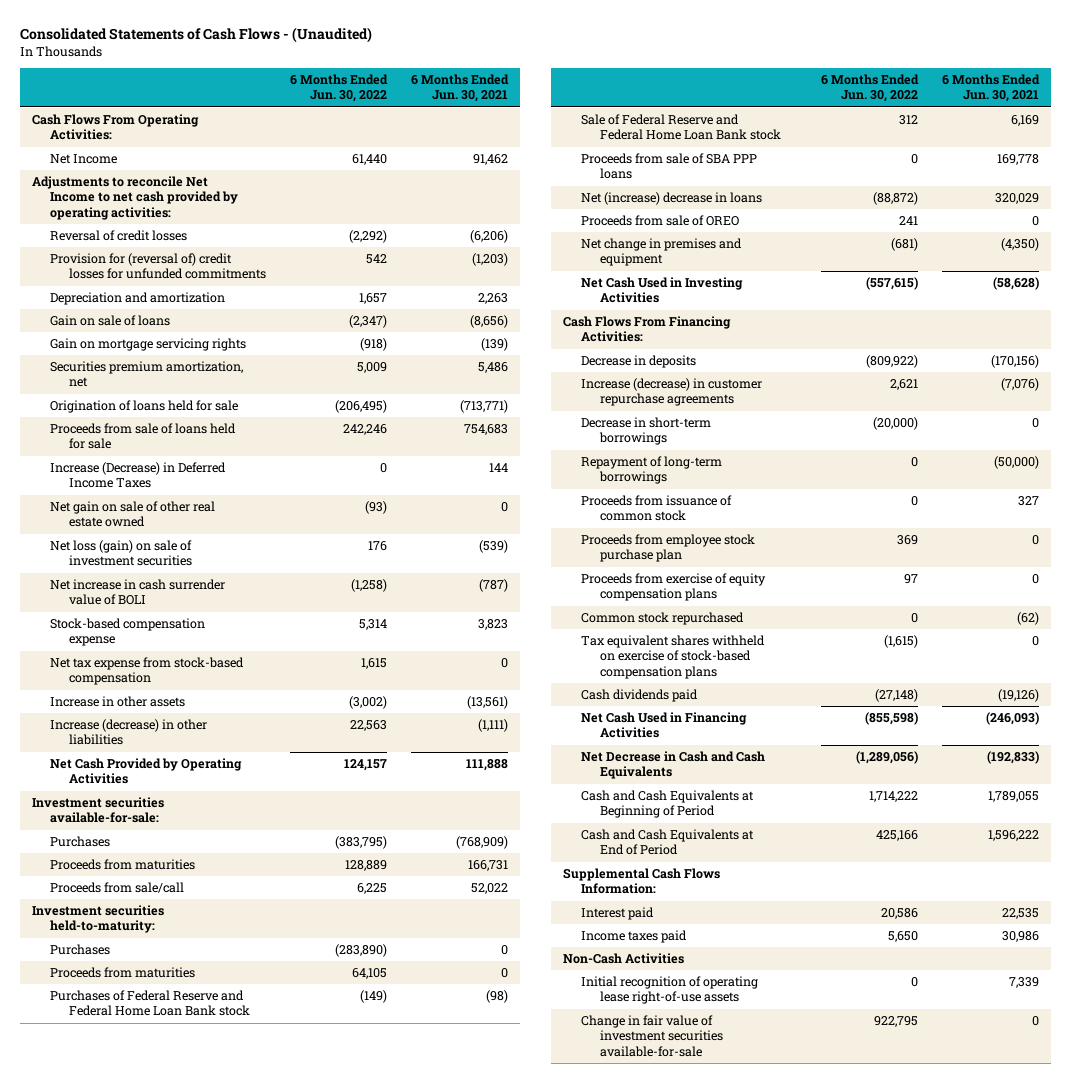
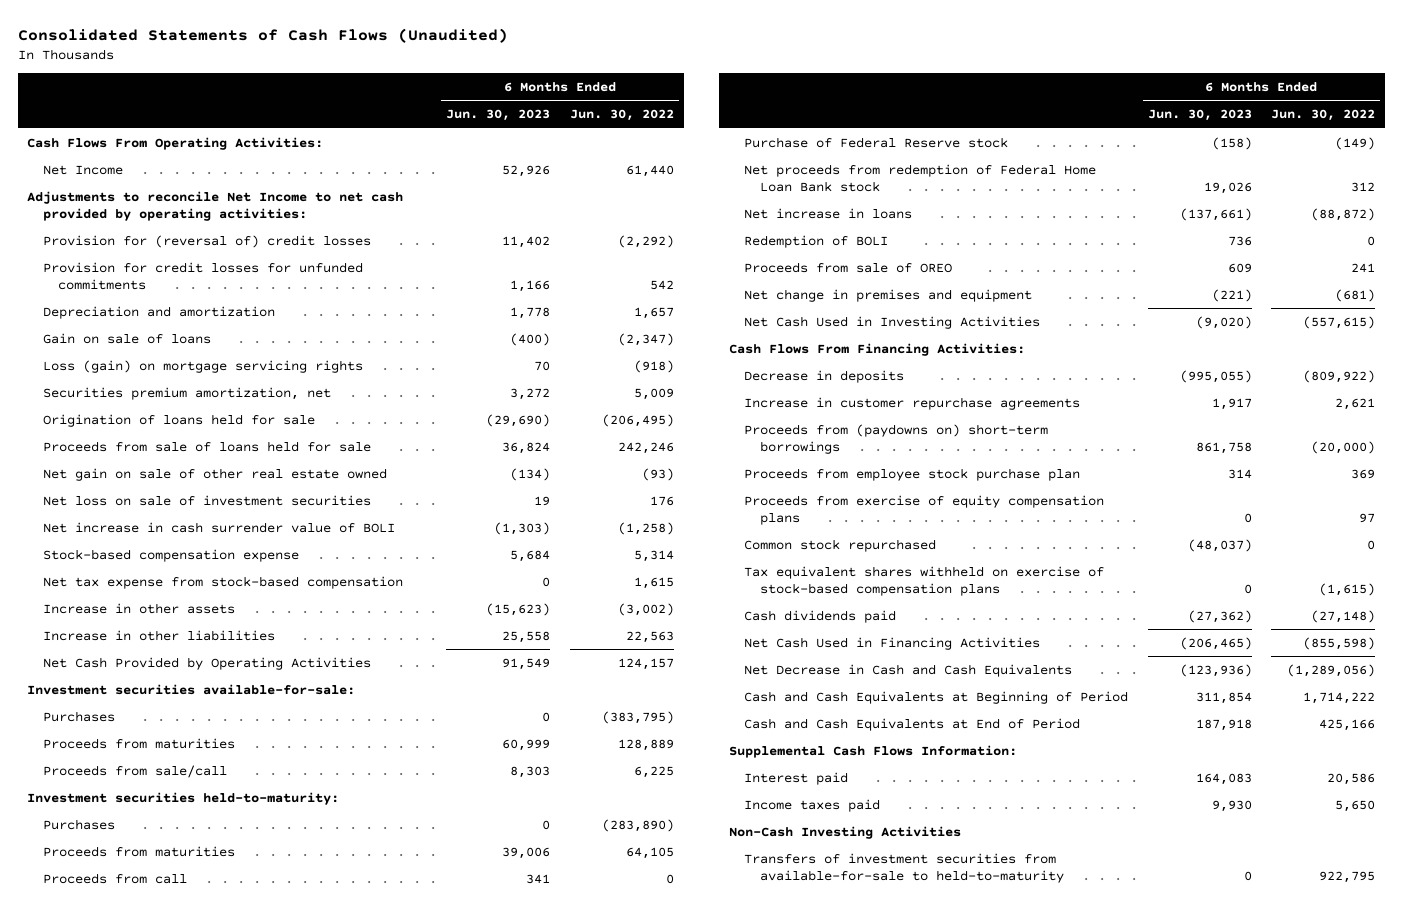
[19,26,372,43] Consolidated Statements of Cash Flows - (Unaudited) -> [17,27,508,43] Consolidated Statements of Cash Flows (Unaudited)
[410,73,509,103] 6 Months Ended Jun. 30, 2021 -> none
none -> [446,109,551,122] Jun. 30, 2023
[50,229,188,241] Reversal of credit losses -> [42,234,371,248] Provision for (reversal of) credit losses
[50,252,266,280] Provision for (reversal of) credit losses for unfunded commitments -> [42,261,363,290] Provision for credit losses for unfunded commitments
[50,337,247,351] Gain on mortgage servicing rights -> [42,359,363,373] Loss (gain) on mortgage servicing rights
[50,461,227,489] Increase (Decrease) in Deferred Income Taxes -> none
[50,539,193,567] Net loss (gain) on sale of investment securities -> [42,494,371,506] Net loss on sale of investment securities
[50,718,208,746] Increase (decrease) in other liabilities -> [42,629,275,641] Increase in other liabilities
[581,152,758,180] Proceeds from sale of SBA PPP loans -> none
none -> [42,872,187,884] Proceeds from call
[50,989,250,1017] Purchases of Federal Reserve and Federal Home Loan Bank stock -> [744,136,1009,148] Purchase of Federal Reserve stock
[581,113,781,141] Sale of Federal Reserve and Federal Home Loan Bank stock -> [744,163,1097,192] Net proceeds from redemption of Federal Home Loan Bank stock
[581,191,763,205] Net (increase) decrease in loans -> [744,207,913,219] Net increase in loans
none -> [744,234,889,248] Redemption of BOLI
[581,455,723,485] Repayment of long-term borrowings -> none
[581,494,733,522] Proceeds from issuance of common stock -> none
[581,377,763,407] Increase (decrease) in customer repurchase agreements -> [744,396,1081,410] Increase in customer repurchase agreements
[581,416,712,446] Decrease in short-term borrowings -> [744,423,1049,454] Proceeds from (paydowns on) short-term borrowings
[581,975,759,1005] Initial recognition of operating lease right-of-use assets -> none
[562,952,684,964] Non-Cash Activities -> [728,825,961,839] Non-Cash Investing Activities
[581,1014,723,1057] Change in fair value of investment securities available-for-sale -> [744,852,1064,883] Transfers of investment securities from available-for-sale to held-to-maturity

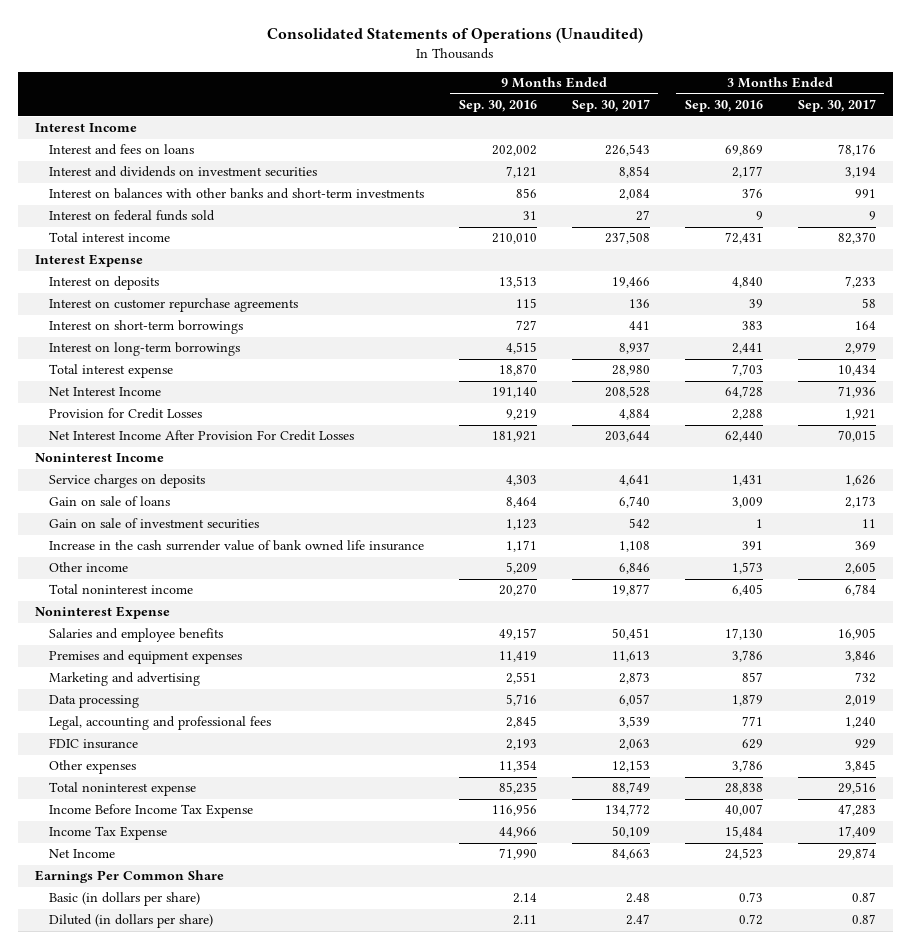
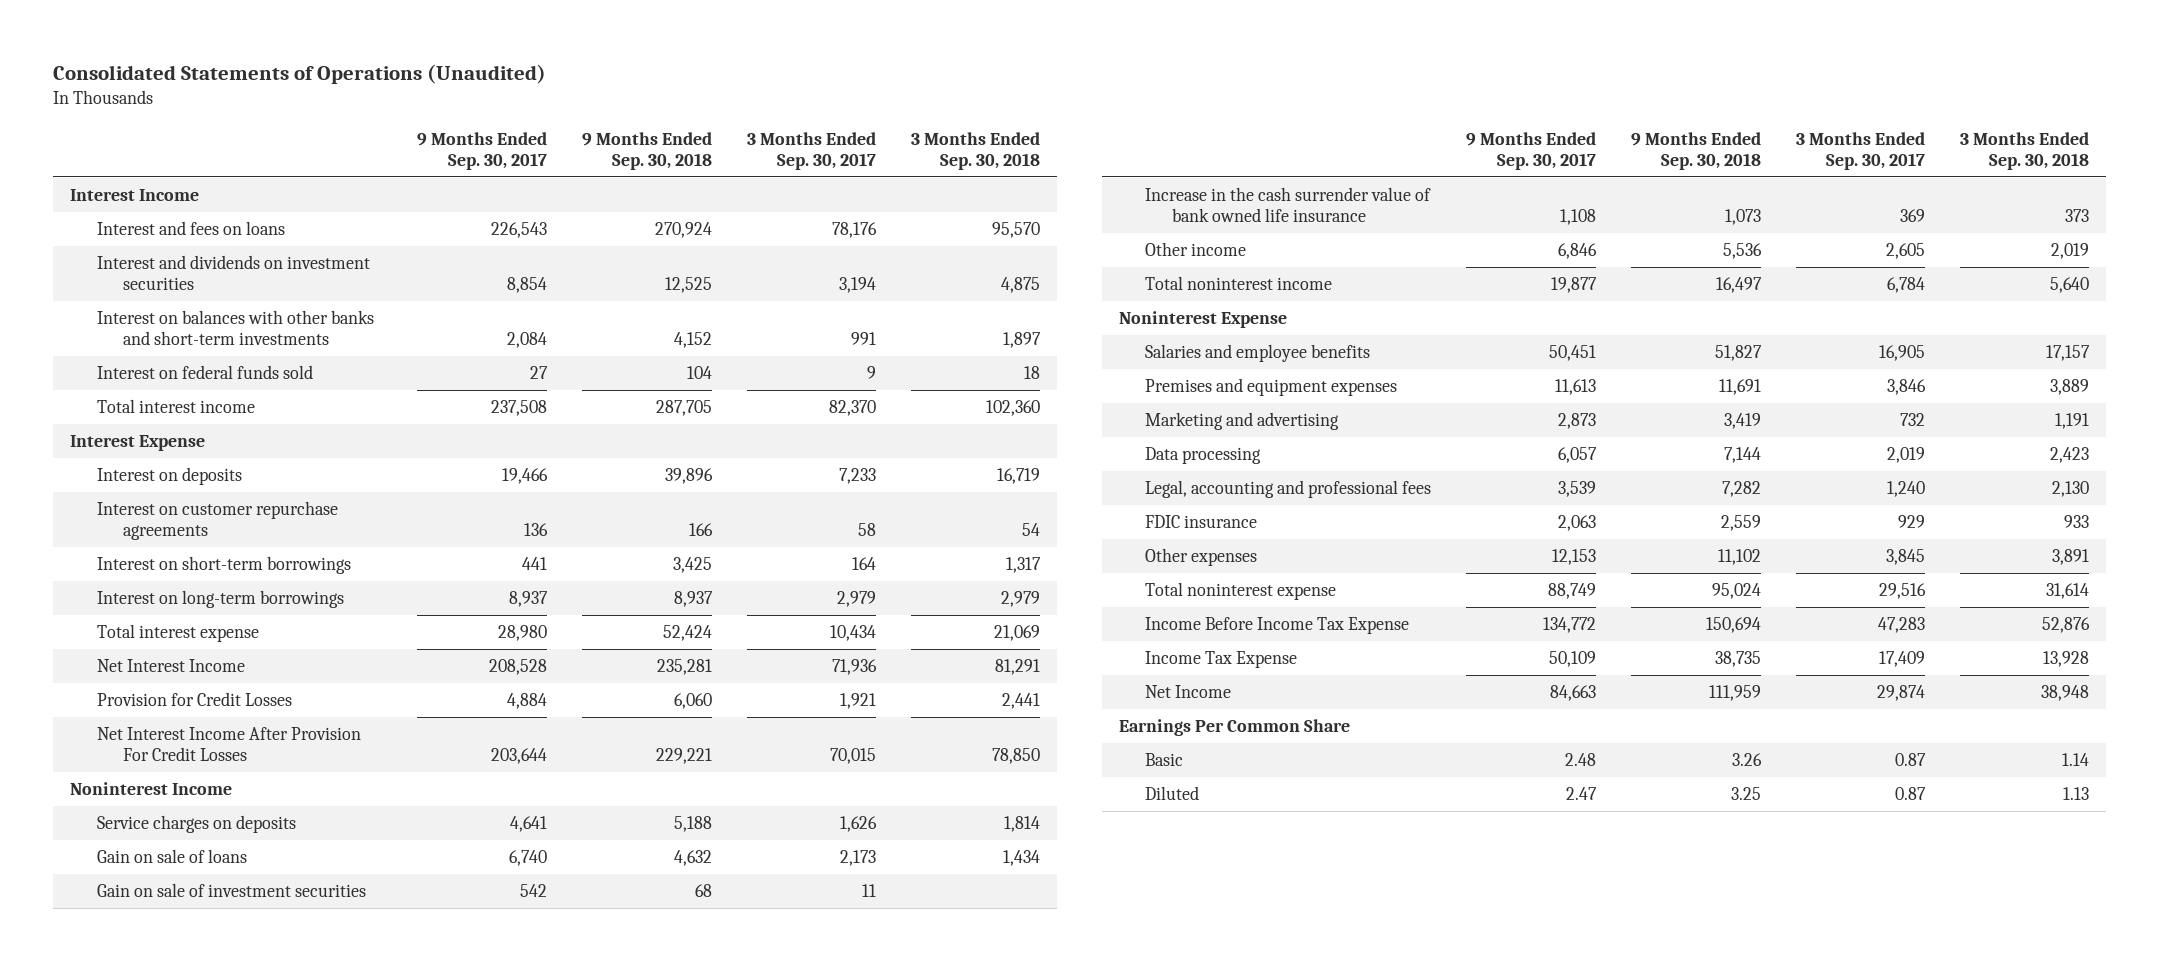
[458,100,537,113] Sep. 30, 2016 -> none
[684,100,763,113] Sep. 30, 2016 -> none
none -> [582,132,713,170] 9 Months Ended Sep. 30, 2018
none -> [910,132,1040,170] 3 Months Ended Sep. 30, 2018
[48,892,200,907] Basic (in dollars per share) -> [1145,753,1184,767] Basic
[48,914,213,929] Diluted (in dollars per share) -> [1145,786,1200,801] Diluted

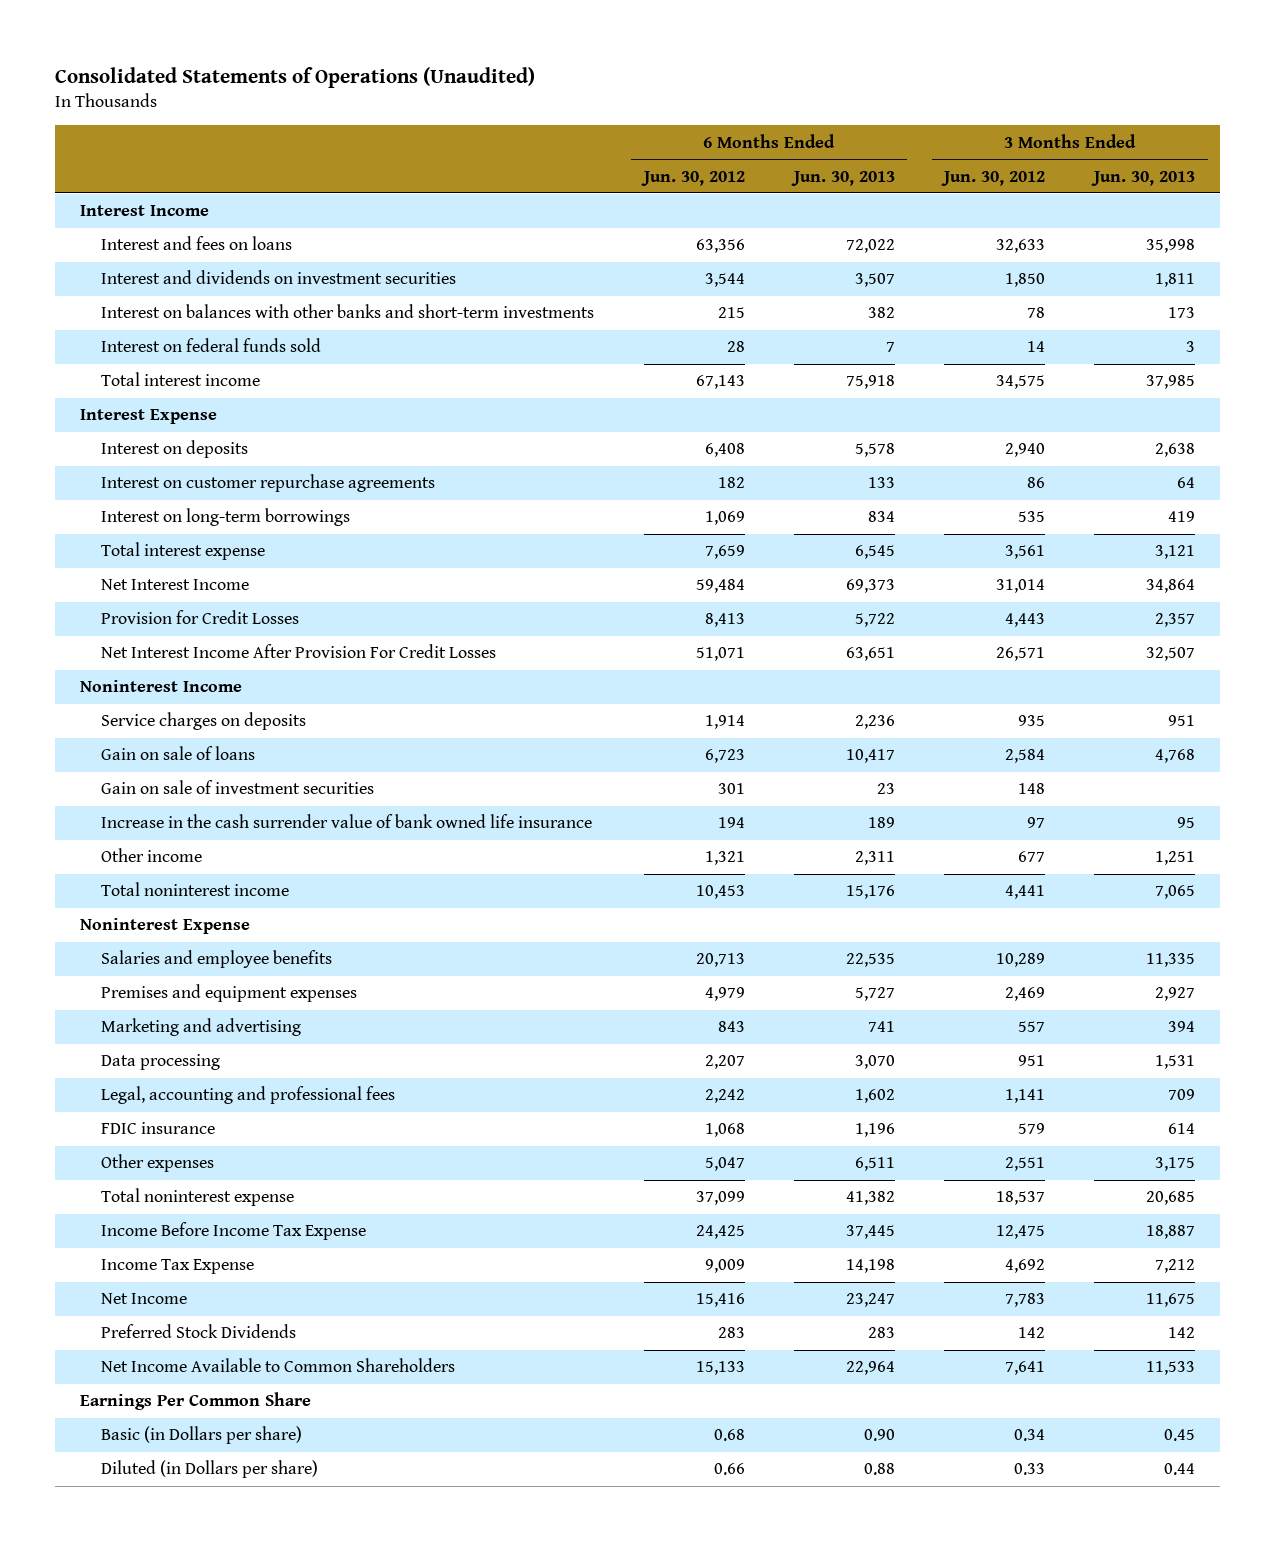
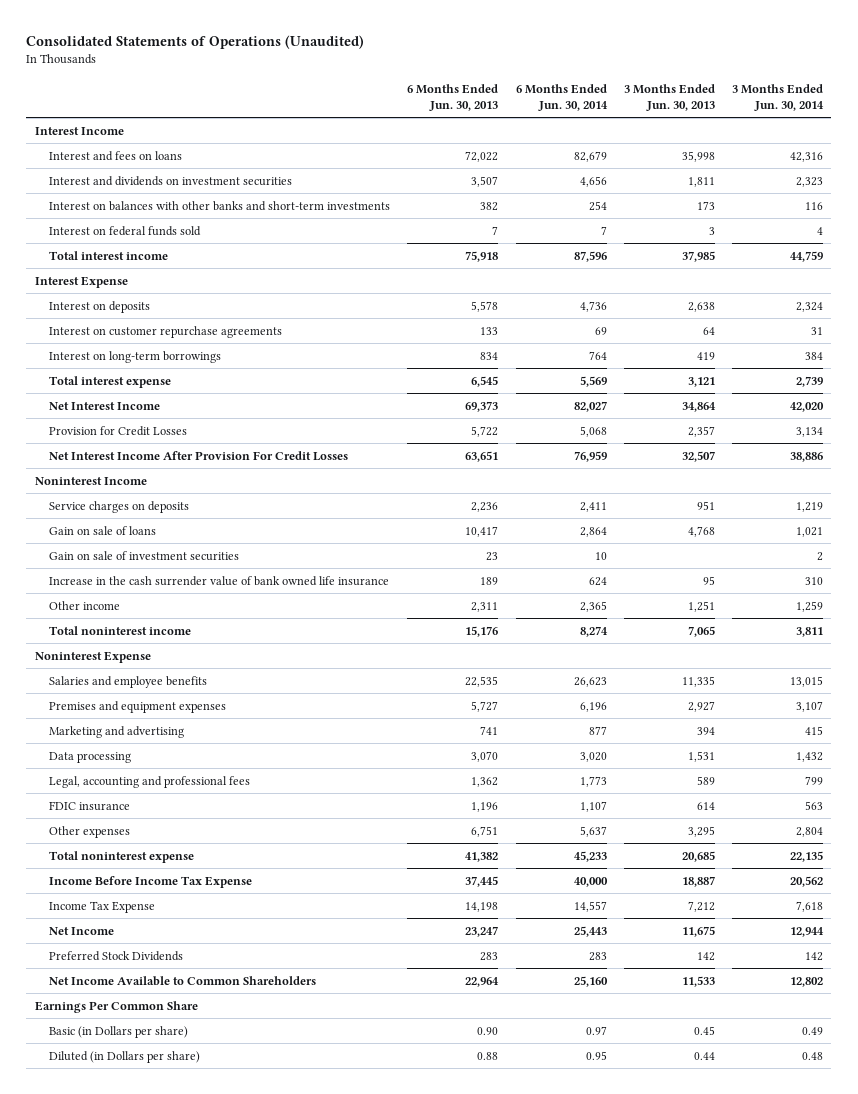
[640,170,745,186] Jun. 30, 2012 -> none
[941,170,1046,186] Jun. 30, 2012 -> none
none -> [515,83,608,111] 6 Months Ended Jun. 30, 2014
none -> [731,83,824,111] 3 Months Ended Jun. 30, 2014
[854,1089,895,1104] 1,602 -> [471,776,499,787] 1,362
[1168,1089,1196,1101] 709 -> [696,775,715,785] 589
[854,1157,895,1172] 6,511 -> [471,825,499,837] 6,751
[1155,1157,1196,1172] 3,175 -> [687,825,715,837] 3,295

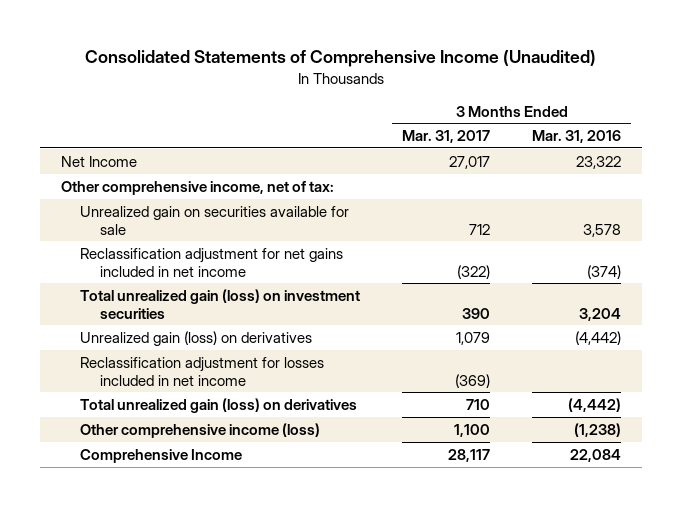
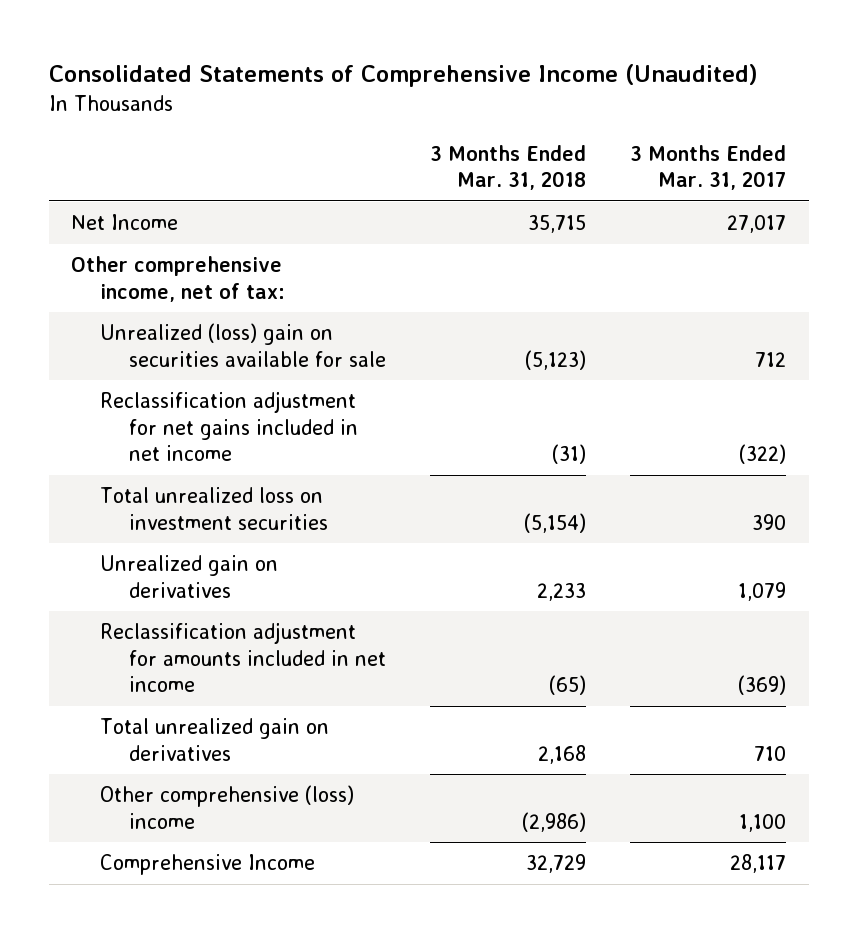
[531,130,621,144] Mar. 31, 2016 -> none
none -> [430,144,587,190] 3 Months Ended Mar. 31, 2018
[80,205,350,235] Unrealized gain on securities available for sale -> [100,323,387,367] Unrealized (loss) gain on securities available for sale
[80,288,361,319] Total unrealized gain (loss) on investment securities -> [100,487,329,530] Total unrealized loss on investment securities
[80,330,313,346] Unrealized gain (loss) on derivatives -> [100,555,279,598] Unrealized gain on derivatives
[80,356,325,386] Reclassification adjustment for losses included in net income -> [100,622,387,692] Reclassification adjustment for amounts included in net income
[80,397,358,413] Total unrealized gain (loss) on derivatives -> [100,718,330,761] Total unrealized gain on derivatives
[80,422,321,438] Other comprehensive income (loss) -> [100,785,355,829] Other comprehensive (loss) income

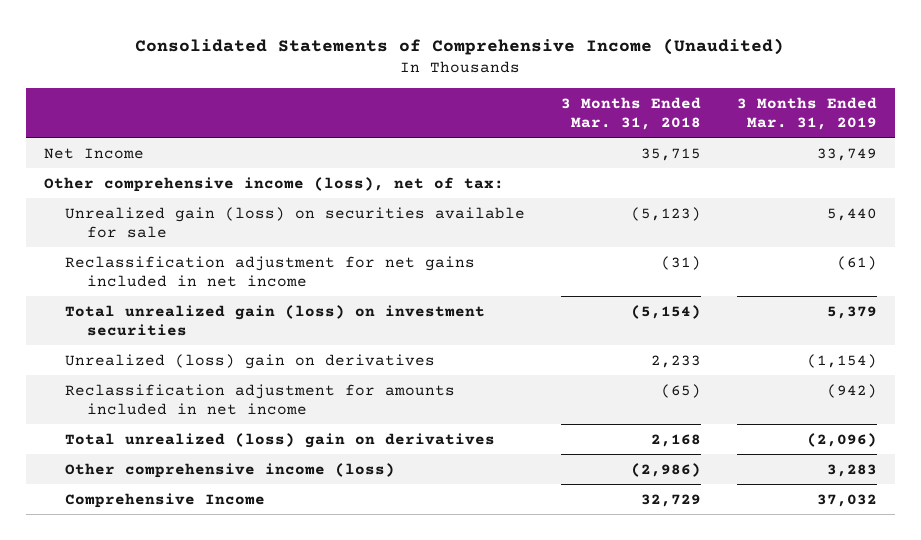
[630,144,787,190] 3 Months Ended Mar. 31, 2017 -> none
none -> [736,96,877,131] 3 Months Ended Mar. 31, 2019
[71,256,286,302] Other comprehensive income, net of tax: -> [44,176,505,192] Other comprehensive income (loss), net of tax:
[100,323,387,367] Unrealized (loss) gain on securities available for sale -> [65,206,526,238] Unrealized gain (loss) on securities available for sale
[100,487,329,530] Total unrealized loss on investment securities -> [65,304,486,336] Total unrealized gain (loss) on investment securities
[100,555,279,598] Unrealized gain on derivatives -> [65,353,436,369] Unrealized (loss) gain on derivatives
[100,718,330,761] Total unrealized gain on derivatives -> [65,432,496,448] Total unrealized (loss) gain on derivatives
[100,785,355,829] Other comprehensive (loss) income -> [65,462,396,478] Other comprehensive income (loss)

